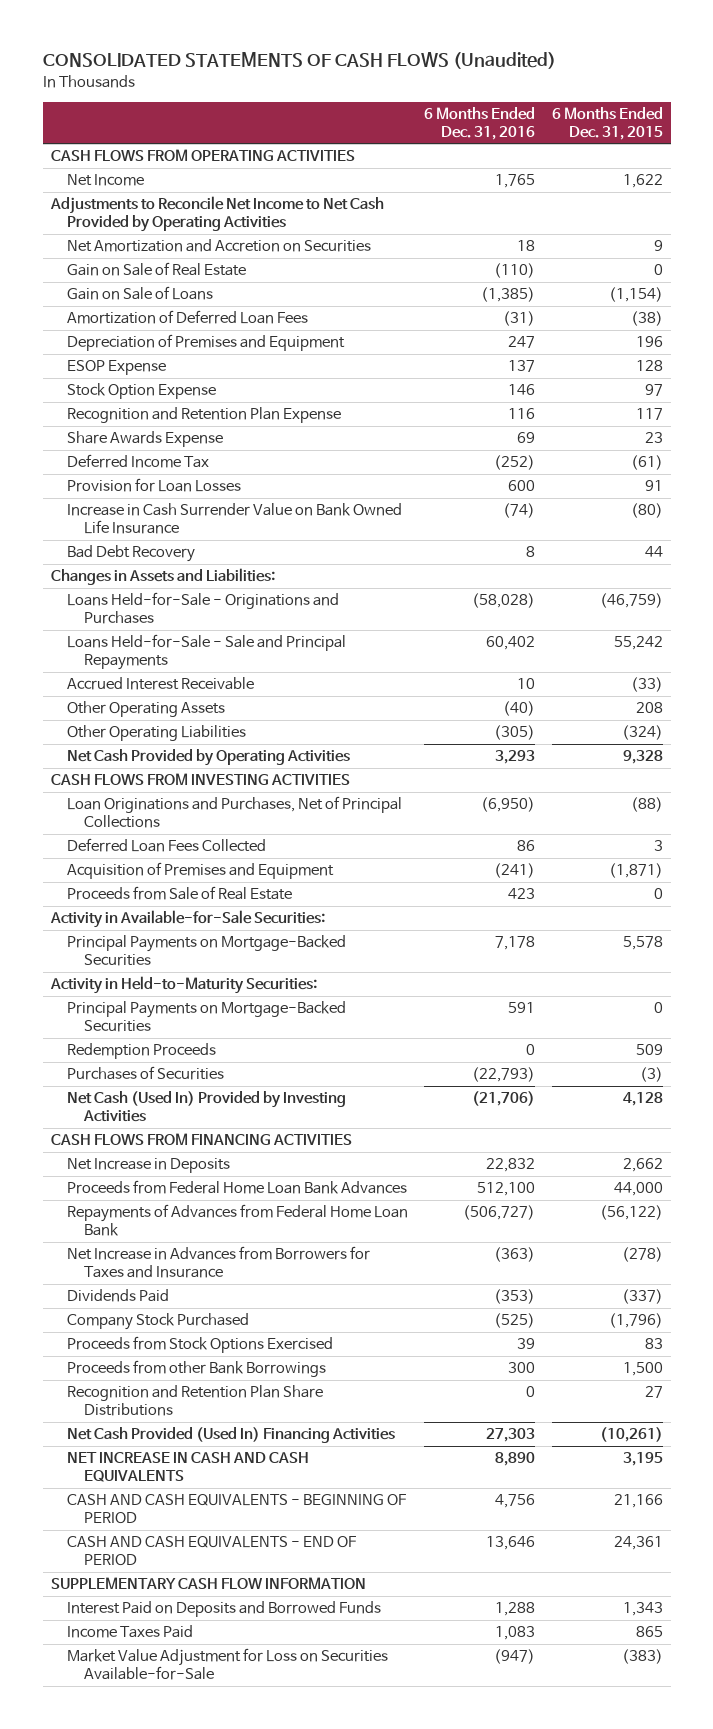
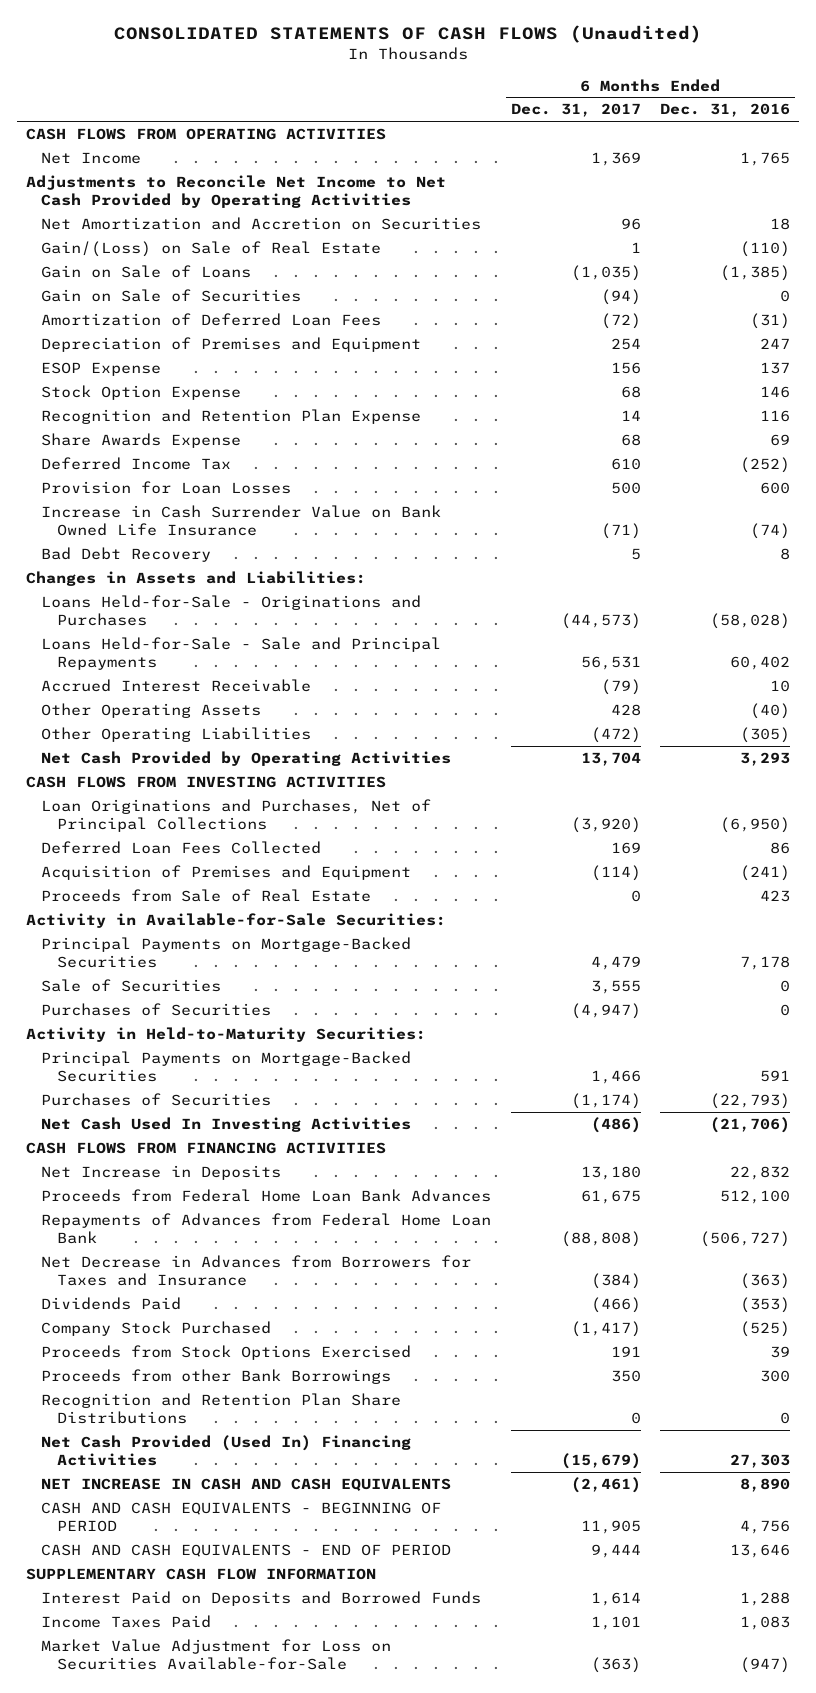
[551,106,663,141] 6 Months Ended Dec. 31, 2015 -> none
none -> [510,103,641,118] Dec. 31, 2017
[67,262,247,277] Gain on Sale of Real Estate -> [41,240,382,257] Gain/(Loss) on Sale of Real Estate
none -> [41,288,302,302] Gain on Sale of Securities
none -> [41,978,222,992] Sale of Securities
none -> [41,1002,272,1016] Purchases of Securities
[67,1043,217,1060] Redemption Proceeds -> none
[67,1091,347,1123] Net Cash (Used In) Provided by Investing Activities -> [41,1116,412,1132] Net Cash Used In Investing Activities
[67,1246,371,1279] Net Increase in Advances from Borrowers for Taxes and Insurance -> [41,1254,472,1287] Net Decrease in Advances from Borrowers for Taxes and Insurance

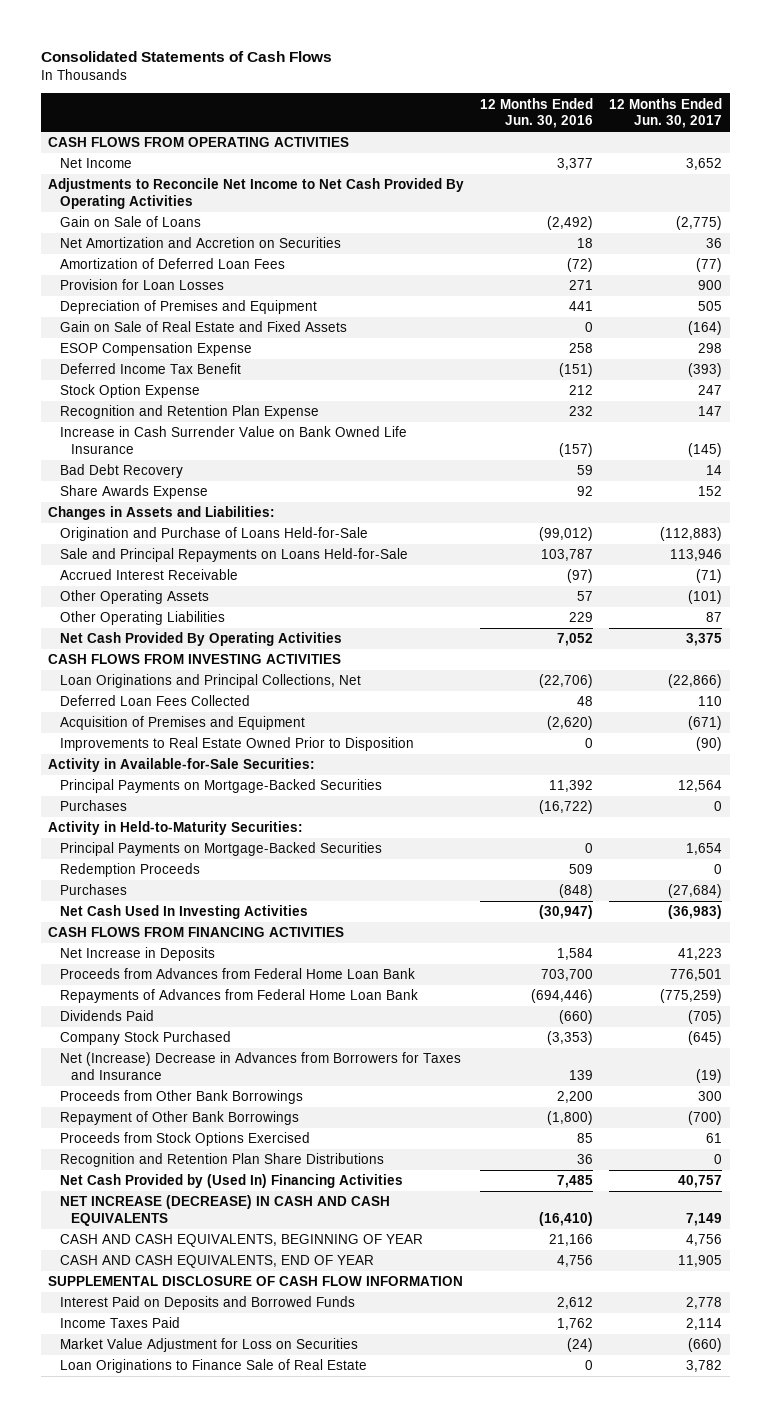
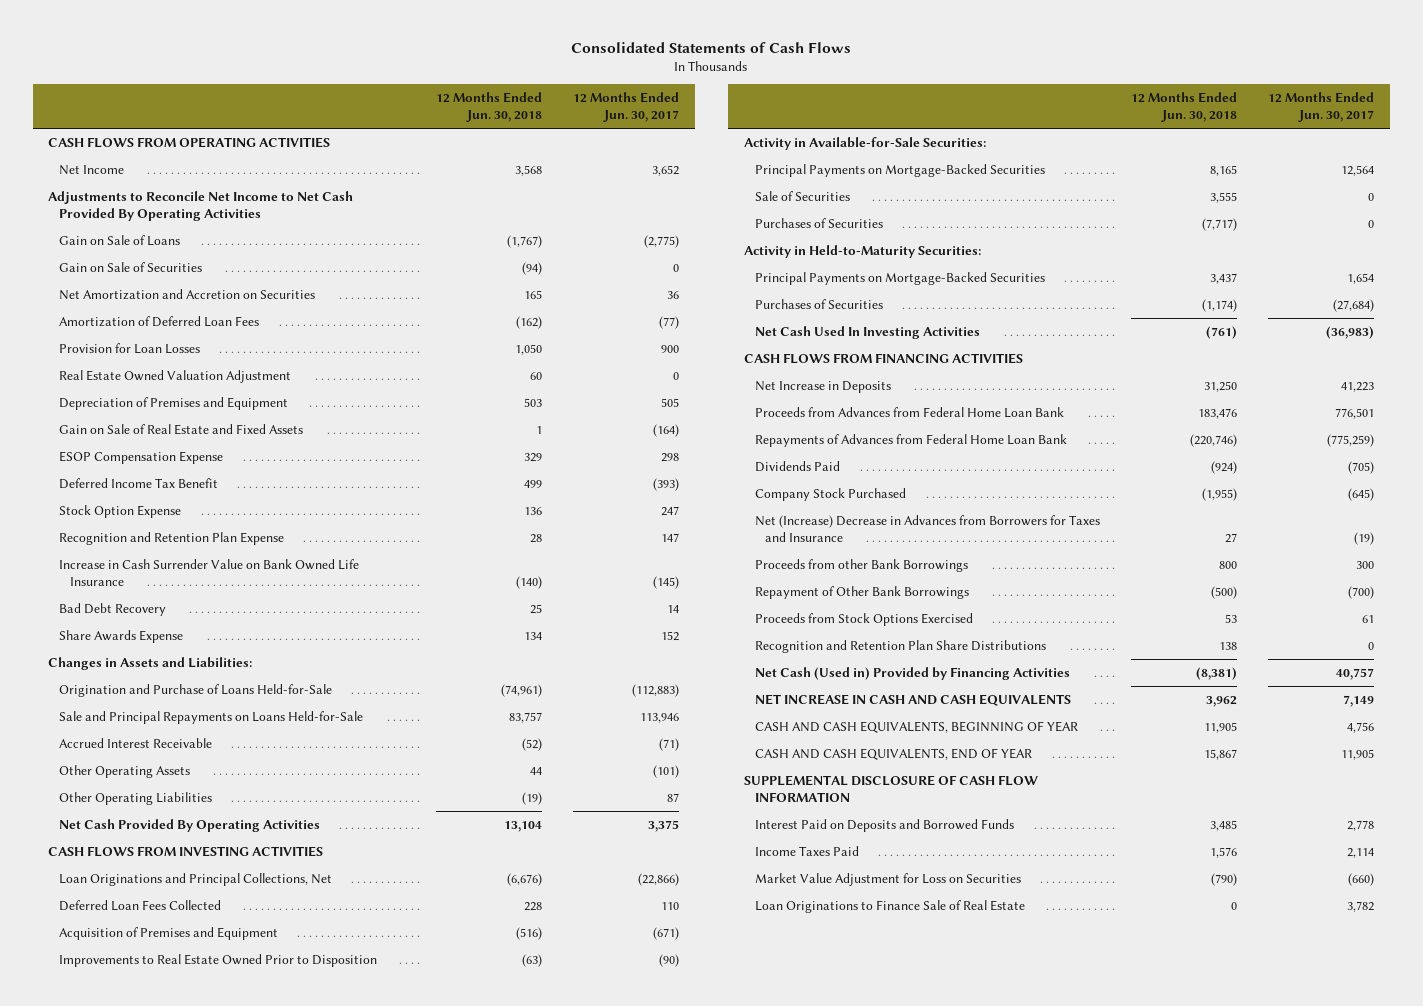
[480,97,594,129] 12 Months Ended Jun. 30, 2016 -> none
none -> [435,92,542,122] 12 Months Ended Jun. 30, 2018
none -> [59,261,203,272] Gain on Sale of Securities
none -> [59,369,292,383] Real Estate Owned Valuation Adjustment
none -> [754,190,850,201] Sale of Securities
[59,800,127,812] Purchases -> [754,217,883,228] Purchases of Securities
[59,863,200,878] Redemption Proceeds -> none
[59,884,127,896] Purchases -> [754,298,883,309] Purchases of Securities
[59,1090,303,1105] Proceeds from Other Bank Borrowings -> [754,558,968,572] Proceeds from other Bank Borrowings
[59,1174,403,1189] Net Cash Provided by (Used In) Financing Activities -> [754,666,1070,680] Net Cash (Used in) Provided by Financing Activities
[59,1195,390,1226] NET INCREASE (DECREASE) IN CASH AND CASH EQUIVALENTS -> [754,693,1071,706] NET INCREASE IN CASH AND CASH EQUIVALENTS

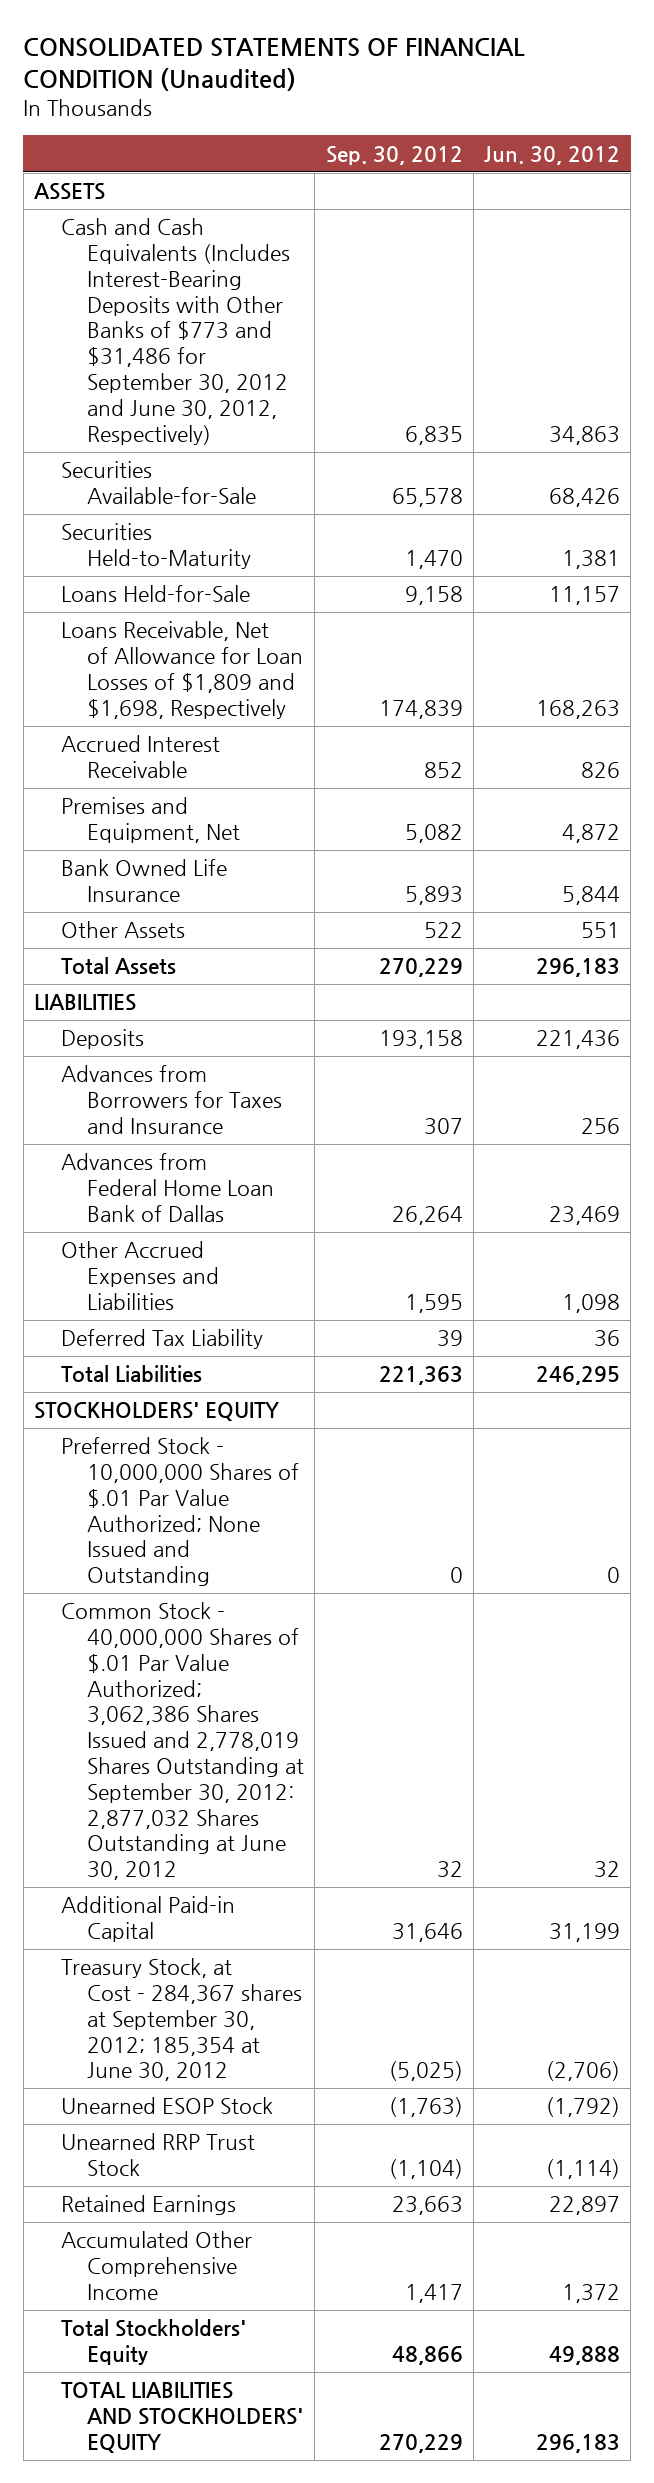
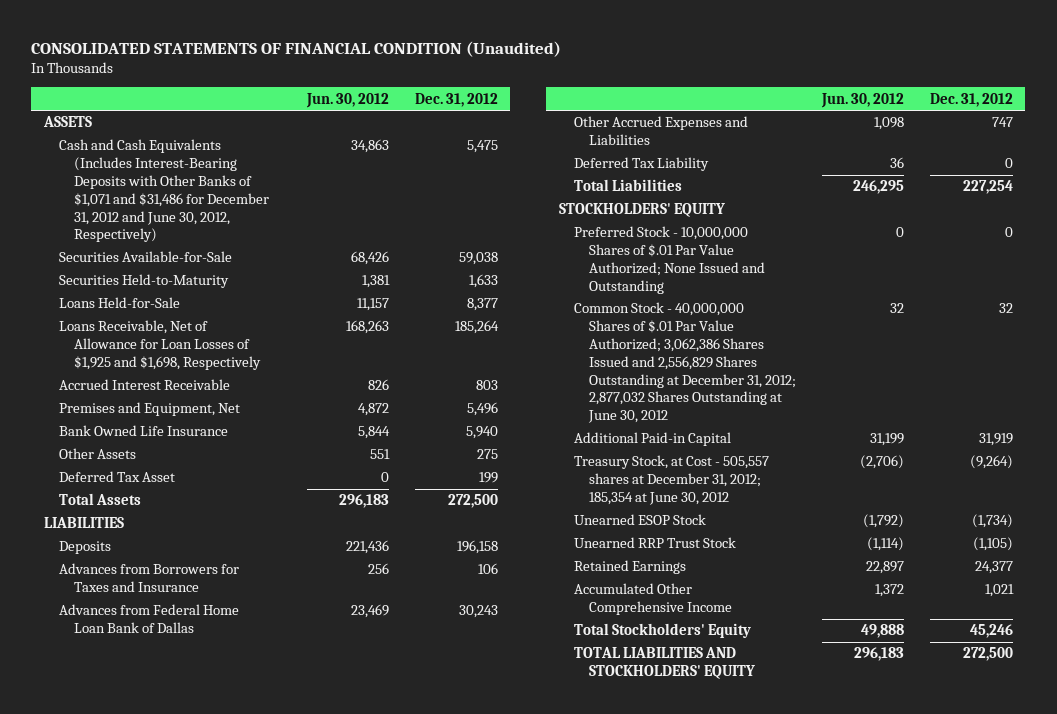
[325,145,463,165] Sep. 30, 2012 -> none
none -> [414,92,498,107] Dec. 31, 2012
[60,218,291,445] Cash and Cash Equivalents (Includes Interest-Bearing Deposits with Other Banks of $773 and $31,486 for September 30, 2012 and June 30, 2012, Respectively) -> [59,139,270,243] Cash and Cash Equivalents (Includes Interest-Bearing Deposits with Other Banks of $1,071 and $31,486 for December 31, 2012 and June 30, 2012, Respectively)
[60,621,304,719] Loans Receivable, Net of Allowance for Loan Losses of $1,809 and $1,698, Respectively -> [59,320,262,371] Loans Receivable, Net of Allowance for Loan Losses of $1,925 and $1,698, Respectively
none -> [59,471,176,483] Deferred Tax Asset
[60,1602,305,1881] Common Stock - 40,000,000 Shares of $.01 Par Value Authorized; 3,062,386 Shares Issued and 2,778,019 Shares Outstanding at September 30, 2012: 2,877,032 Shares Outstanding at June 30, 2012 -> [574,302,797,424] Common Stock - 40,000,000 Shares of $.01 Par Value Authorized; 3,062,386 Shares Issued and 2,556,829 Shares Outstanding at December 31, 2012; 2,877,032 Shares Outstanding at June 30, 2012
[60,1958,303,2082] Treasury Stock, at Cost - 284,367 shares at September 30, 2012; 185,354 at June 30, 2012 -> [574,455,770,506] Treasury Stock, at Cost - 505,557 shares at December 31, 2012; 185,354 at June 30, 2012

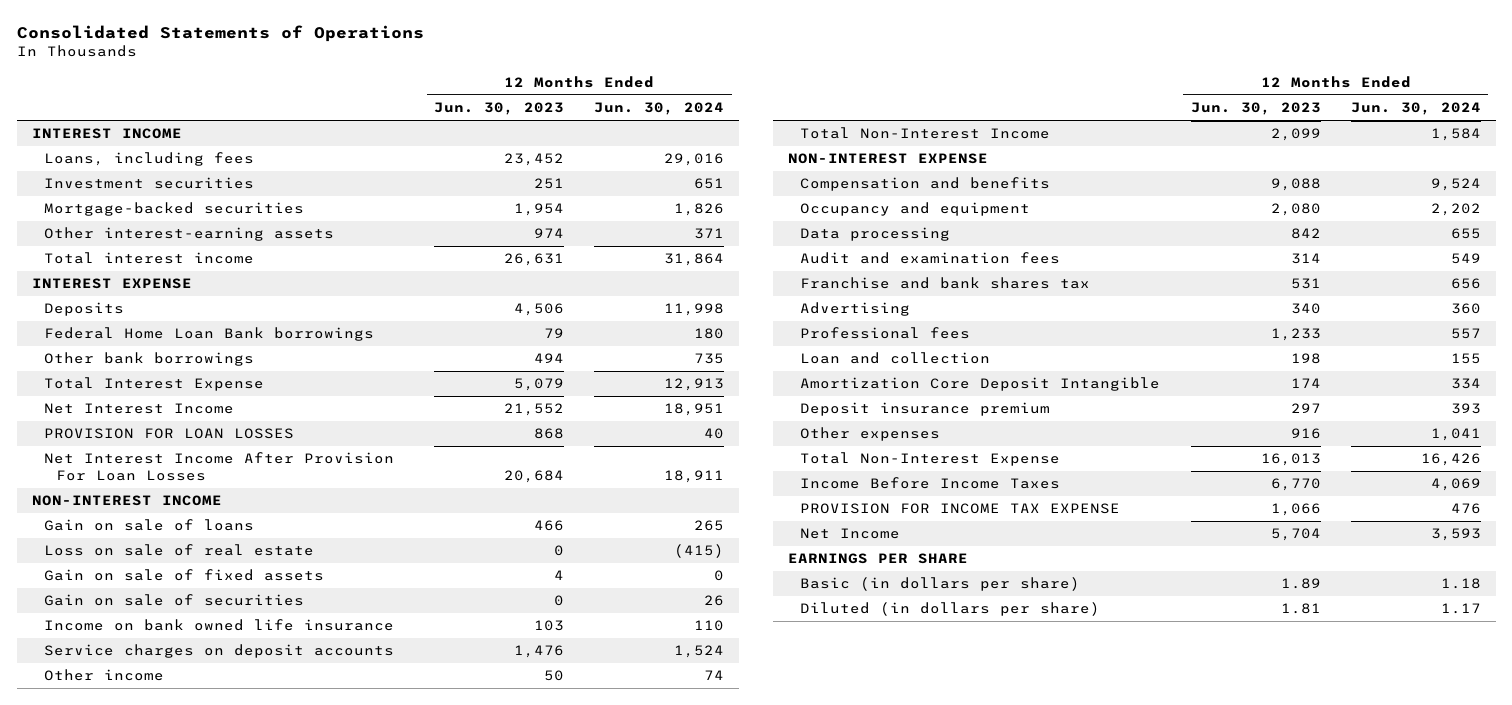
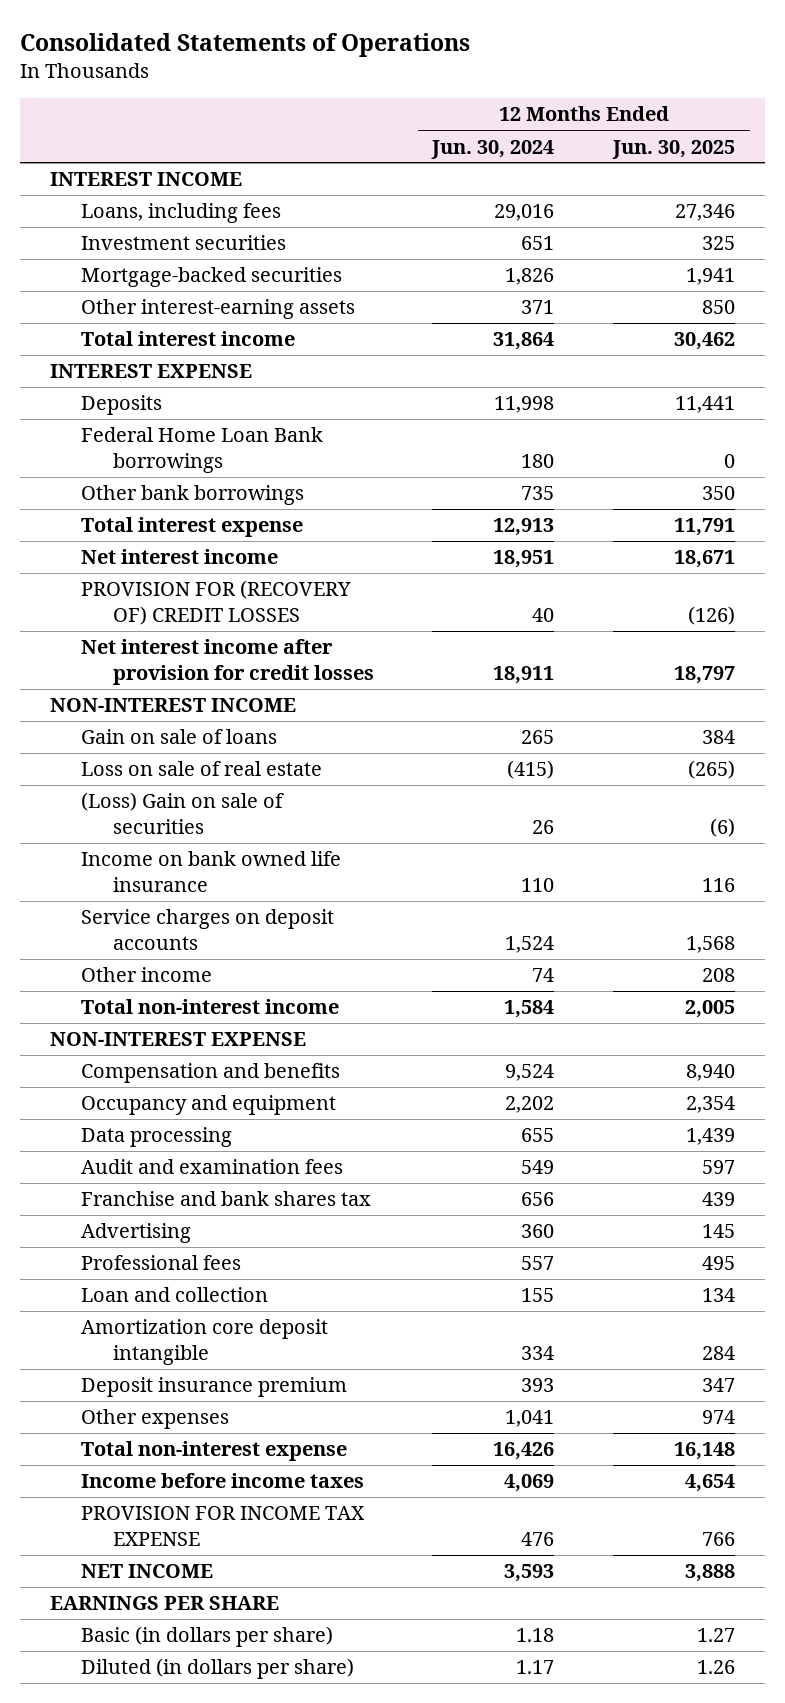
[434,102,565,116] Jun. 30, 2023 -> none
none -> [612,139,736,159] Jun. 30, 2025
[43,377,264,392] Total Interest Expense -> [81,517,304,538] Total interest expense
[43,403,234,415] Net Interest Income -> [81,549,279,565] Net interest income
[43,428,294,440] PROVISION FOR LOAN LOSSES -> [81,580,352,625] PROVISION FOR (RECOVERY OF) CREDIT LOSSES
[43,452,394,482] Net Interest Income After Provision For Loan Losses -> [81,639,374,685] Net interest income after provision for credit losses
[43,569,324,582] Gain on sale of fixed assets -> none
[43,594,304,607] Gain on sale of securities -> [81,792,285,834] (Loss) Gain on sale of securities
[800,127,1051,140] Total Non-Interest Income -> [81,999,340,1015] Total non-interest income
[800,377,1161,392] Amortization Core Deposit Intangible -> [81,1319,329,1365] Amortization core deposit intangible
[800,452,1061,467] Total Non-Interest Expense -> [81,1441,348,1462] Total non-interest expense
[800,477,1061,490] Income Before Income Taxes -> [81,1473,365,1489] Income before income taxes
[800,528,901,540] Net Income -> [81,1564,214,1579] NET INCOME

